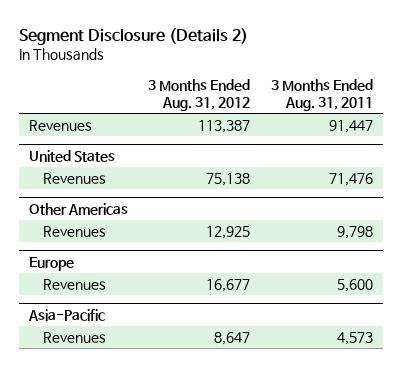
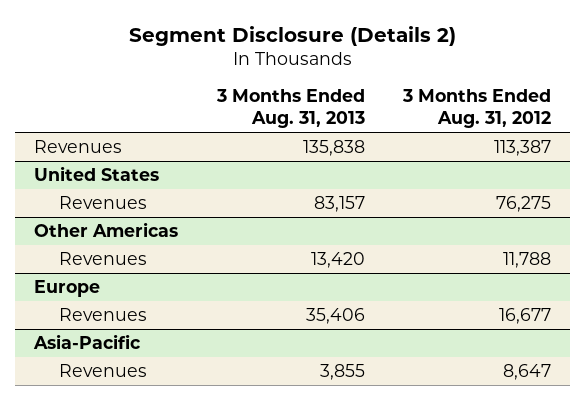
[270,78,373,112] 3 Months Ended Aug. 31, 2011 -> none
none -> [215,89,365,129] 3 Months Ended Aug. 31, 2013
[206,173,251,187] 75,138 -> [496,195,552,212] 76,275
[206,226,251,240] 12,925 -> [503,251,552,268] 11,788

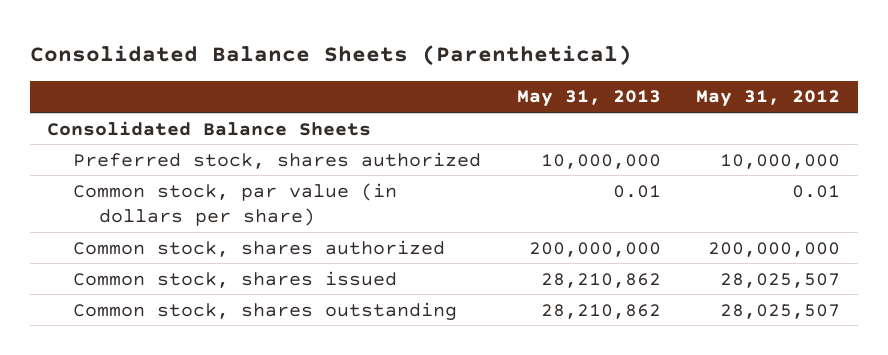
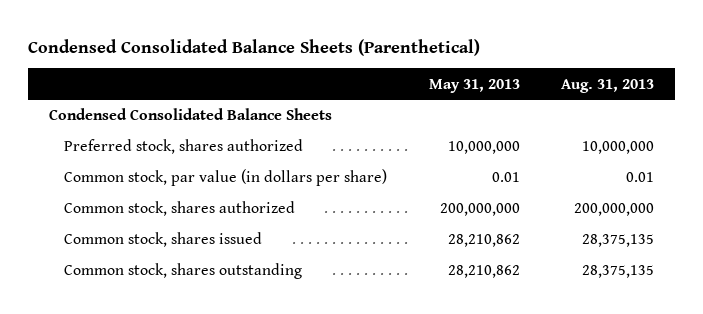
[29,44,632,66] Consolidated Balance Sheets (Parenthetical) -> [27,38,480,56] Condensed Consolidated Balance Sheets (Parenthetical)
[696,90,841,108] May 31, 2012 -> none
none -> [561,78,655,93] Aug. 31, 2013
[47,120,372,136] Consolidated Balance Sheets -> [48,108,332,121] Condensed Consolidated Balance Sheets

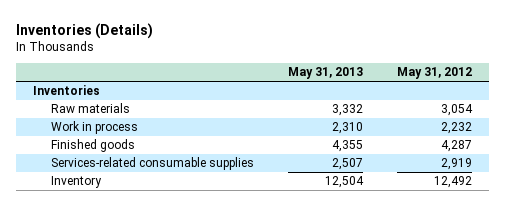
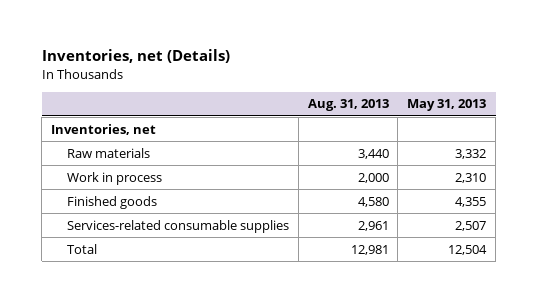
[16,22,154,39] Inventories (Details) -> [41,49,230,64] Inventories, net (Details)
[396,67,472,80] May 31, 2012 -> none
none -> [307,99,389,112] Aug. 31, 2013
[32,85,100,96] Inventories -> [50,123,156,135] Inventories, net
[50,176,102,189] Inventory -> [66,243,97,254] Total

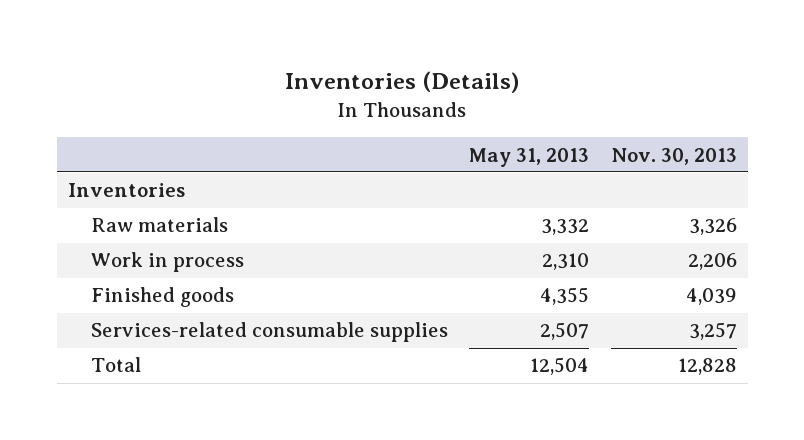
[41,49,230,64] Inventories, net (Details) -> [285,70,520,93] Inventories (Details)
[307,99,389,112] Aug. 31, 2013 -> none
none -> [610,147,737,165] Nov. 30, 2013
[50,123,156,135] Inventories, net -> [67,183,185,198] Inventories

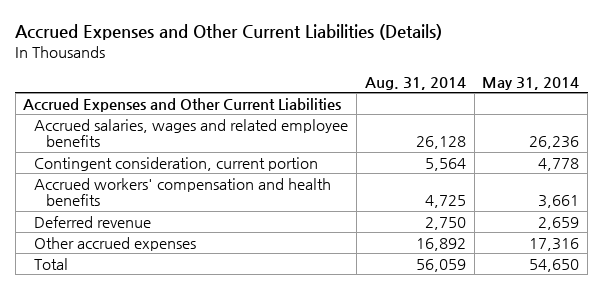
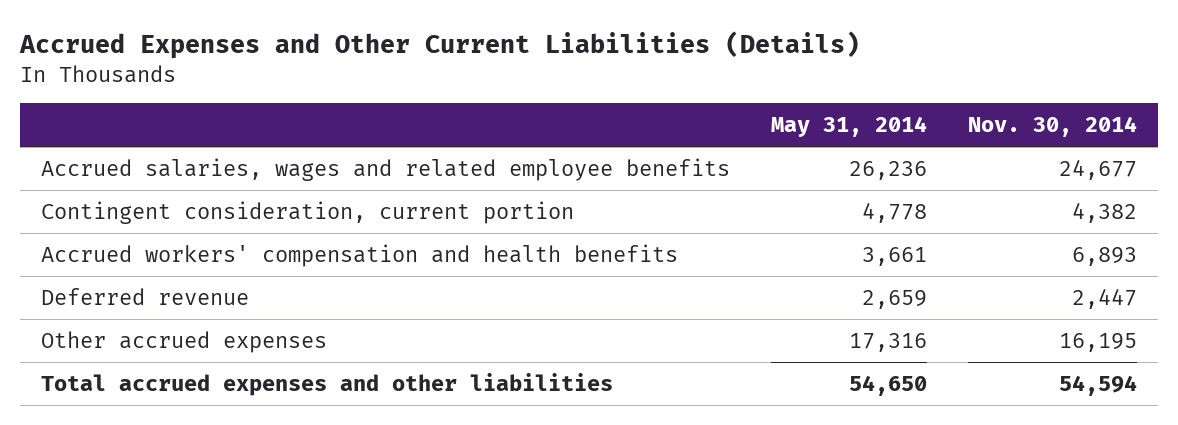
[364,76,466,90] Aug. 31, 2014 -> none
none -> [968,116,1138,138] Nov. 30, 2014
[23,97,342,112] Accrued Expenses and Other Current Liabilities -> none
[34,257,69,270] Total -> [40,372,613,396] Total accrued expenses and other liabilities

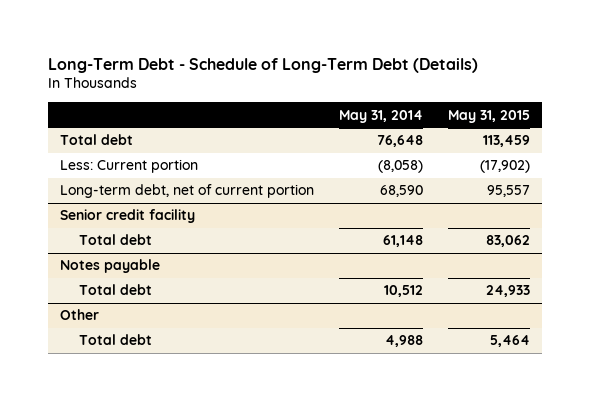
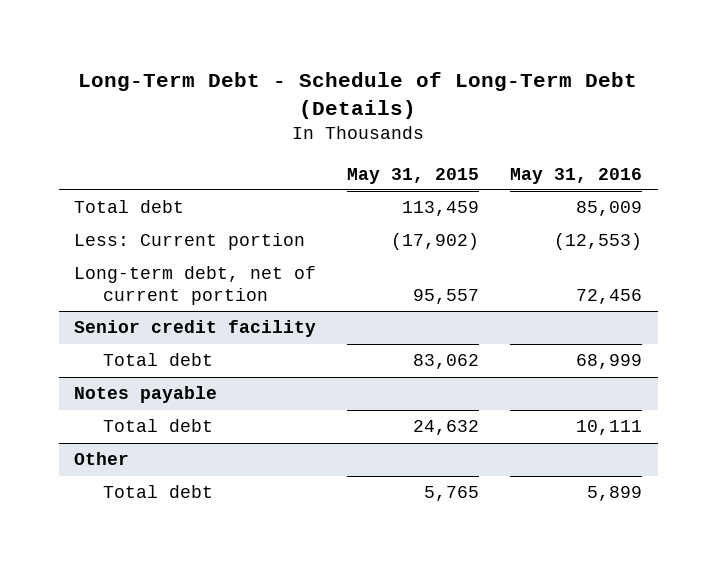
[339,109,424,123] May 31, 2014 -> none
none -> [510,167,643,184] May 31, 2016
[485,285,530,298] 24,933 -> [413,420,480,436] 24,632
[489,335,530,348] 5,464 -> [424,486,480,502] 5,765

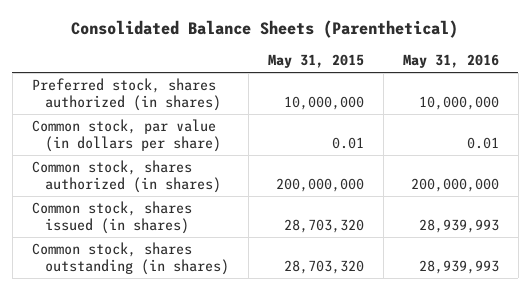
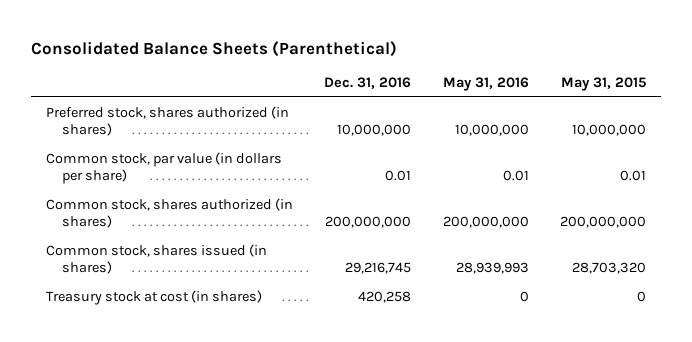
none -> [324,77,412,90] Dec. 31, 2016
[31,241,229,276] Common stock, shares outstanding (in shares) -> none
none -> [46,289,263,305] Treasury stock at cost (in shares)

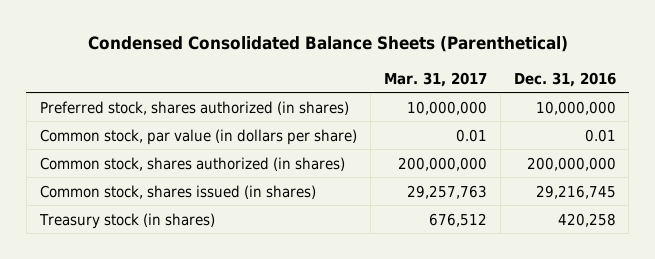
[30,40,397,57] Consolidated Balance Sheets (Parenthetical) -> [87,36,568,53] Condensed Consolidated Balance Sheets (Parenthetical)
[442,77,529,92] May 31, 2016 -> none
[560,77,646,92] May 31, 2015 -> none
none -> [383,71,487,87] Mar. 31, 2017
[46,289,263,305] Treasury stock at cost (in shares) -> [38,212,215,229] Treasury stock (in shares)

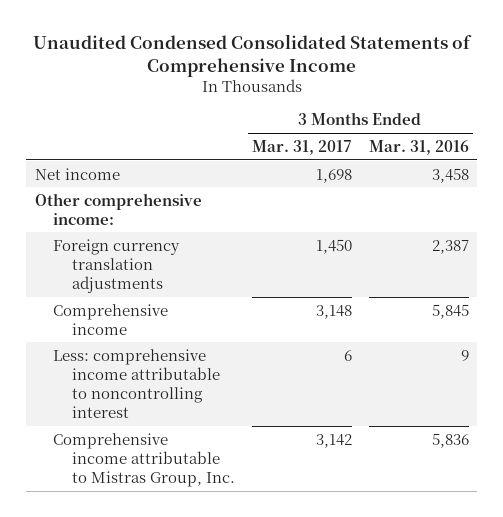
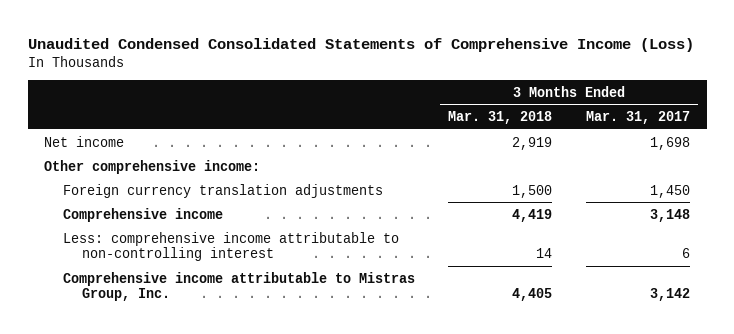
[32,34,472,78] Unaudited Condensed Consolidated Statements of Comprehensive Income -> [27,37,694,52] Unaudited Condensed Consolidated Statements of Comprehensive Income (Loss)
[368,139,469,155] Mar. 31, 2016 -> none
none -> [448,111,553,125] Mar. 31, 2018
[53,348,220,418] Less: comprehensive income attributable to noncontrolling interest -> [62,231,399,262] Less: comprehensive income attributable to non-controlling interest

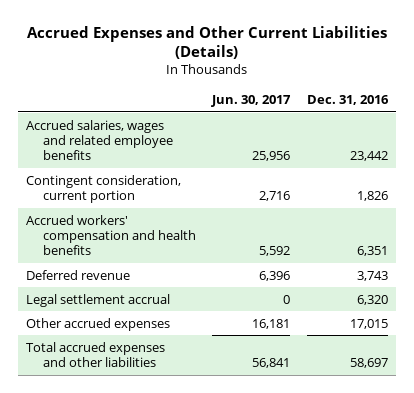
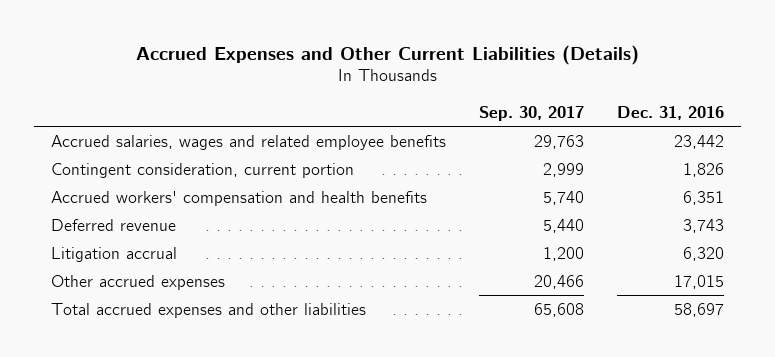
[211,94,292,107] Jun. 30, 2017 -> none
none -> [479,105,585,121] Sep. 30, 2017
[26,293,171,307] Legal settlement accrual -> [50,246,177,262] Litigation accrual

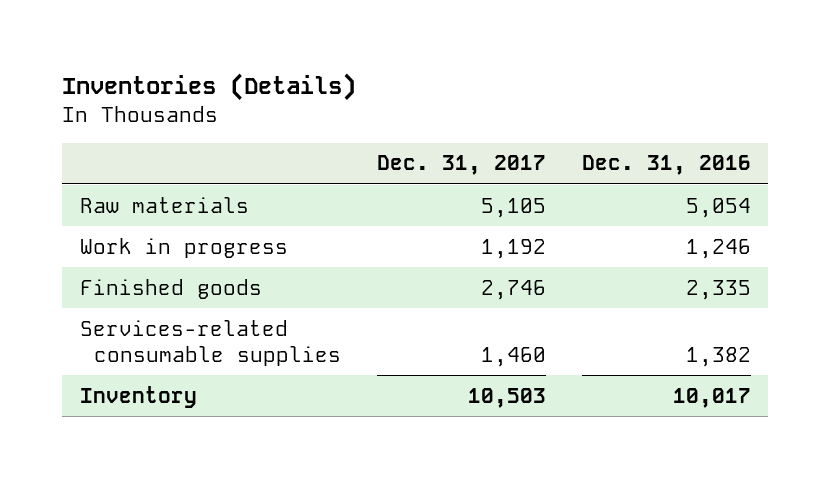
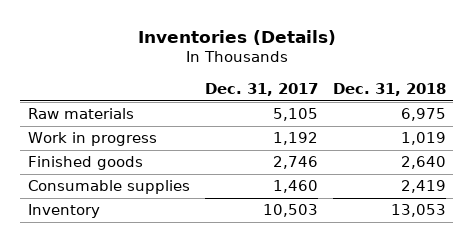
[581,155,751,176] Dec. 31, 2016 -> none
none -> [332,82,446,96] Dec. 31, 2018
[79,319,342,366] Services-related consumable supplies -> [27,180,190,195] Consumable supplies

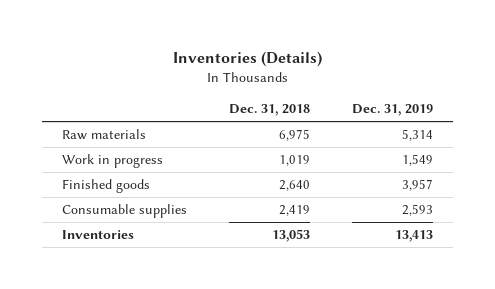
[204,82,318,96] Dec. 31, 2017 -> none
none -> [351,104,433,117] Dec. 31, 2019
[27,204,100,219] Inventory -> [62,230,135,240] Inventories

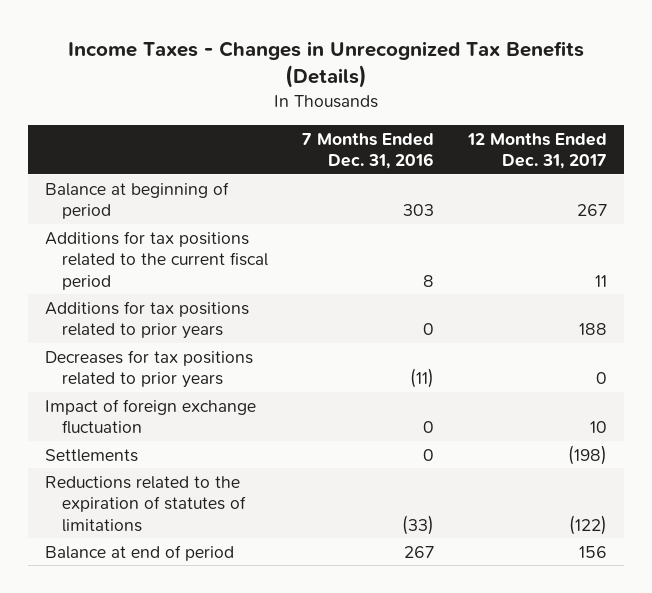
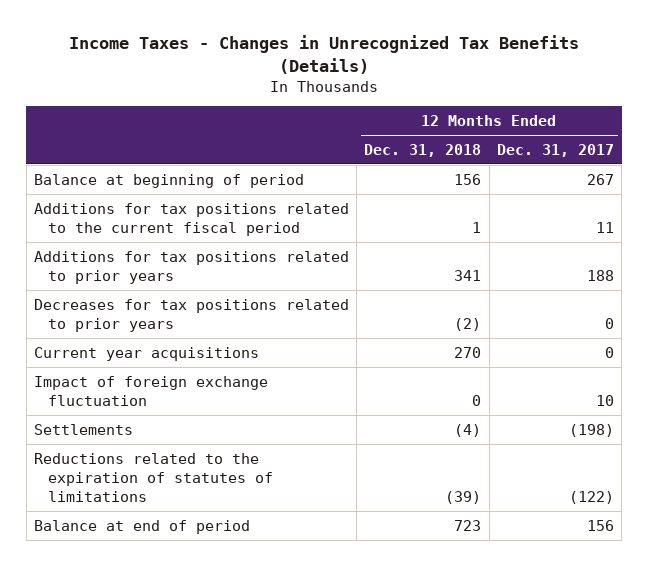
[301,132,434,170] 7 Months Ended Dec. 31, 2016 -> none
none -> [364,143,482,157] Dec. 31, 2018
none -> [33,346,259,361] Current year acquisitions

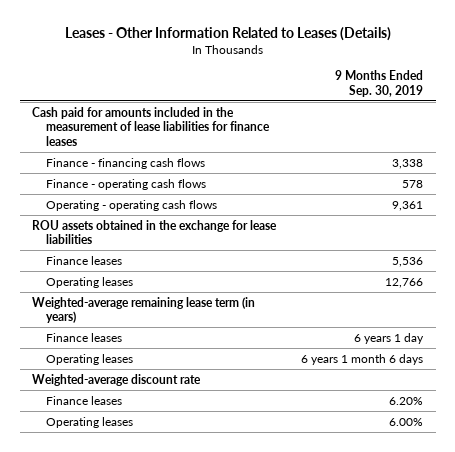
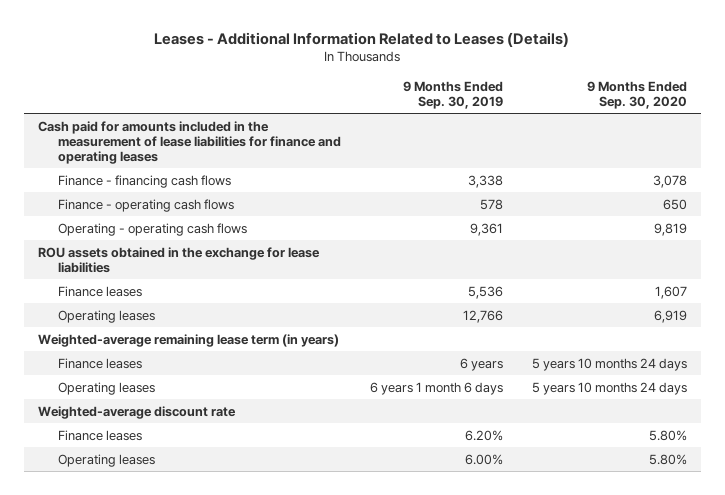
[64,26,391,41] Leases - Other Information Related to Leases (Details) -> [154,31,570,47] Leases - Additional Information Related to Leases (Details)
none -> [586,80,687,109] 9 Months Ended Sep. 30, 2020
[32,106,270,146] Cash paid for amounts included in the measurement of lease liabilities for finance leases -> [38,120,341,164] Cash paid for amounts included in the measurement of lease liabilities for finance and operating leases
[354,332,425,344] 6 years 1 day -> [459,357,503,371] 6 years

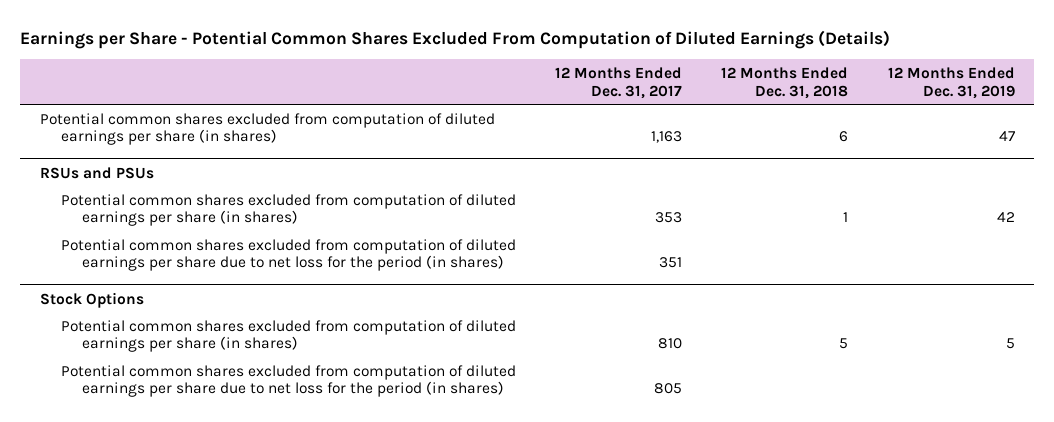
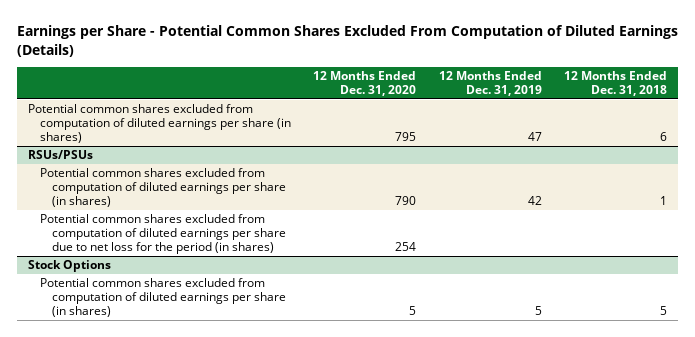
[554,66,682,99] 12 Months Ended Dec. 31, 2017 -> none
none -> [313,71,417,97] 12 Months Ended Dec. 31, 2020
[39,166,154,179] RSUs and PSUs -> [27,150,93,160] RSUs/PSUs
[60,364,516,398] Potential common shares excluded from computation of diluted earnings per share due to net loss for the period (in shares) -> none

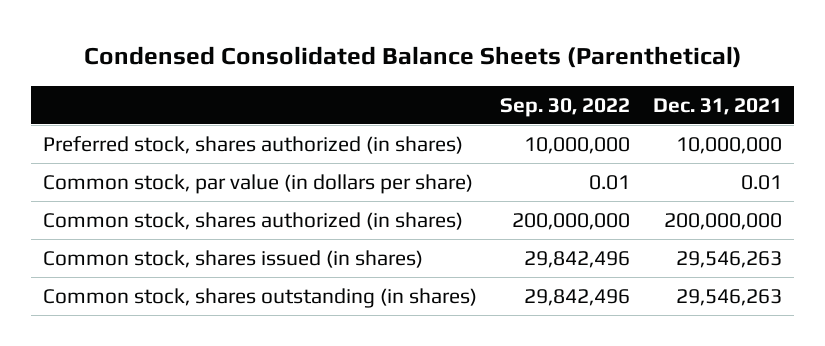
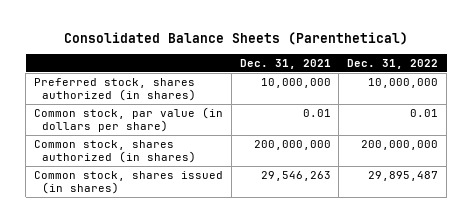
[83,46,742,69] Condensed Consolidated Balance Sheets (Parenthetical) -> [64,32,409,46] Consolidated Balance Sheets (Parenthetical)
[500,97,631,117] Sep. 30, 2022 -> none
none -> [347,58,439,69] Dec. 31, 2022
[43,288,478,309] Common stock, shares outstanding (in shares) -> none

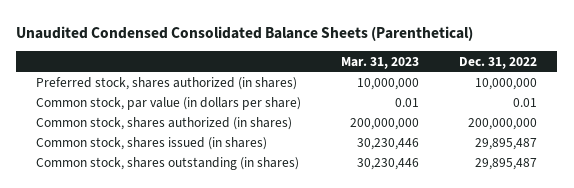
[64,32,409,46] Consolidated Balance Sheets (Parenthetical) -> [16,25,474,41] Unaudited Condensed Consolidated Balance Sheets (Parenthetical)
[239,58,331,69] Dec. 31, 2021 -> none
none -> [341,56,420,69] Mar. 31, 2023
none -> [36,156,300,170] Common stock, shares outstanding (in shares)

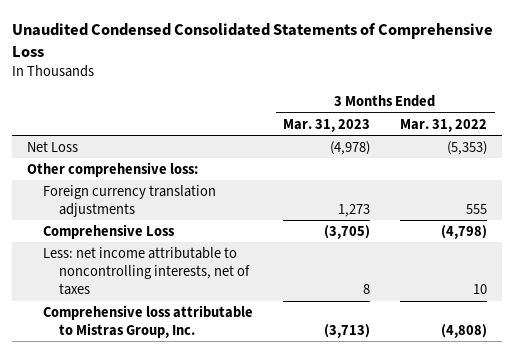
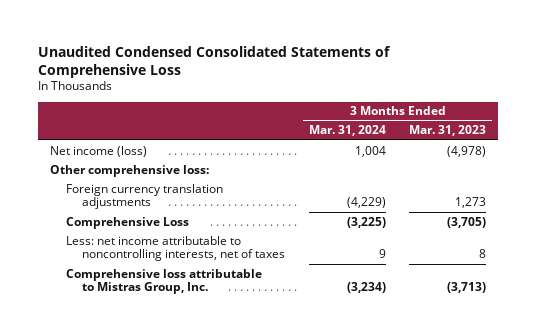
[400,118,488,132] Mar. 31, 2022 -> none
none -> [308,125,386,137] Mar. 31, 2024
[27,140,79,152] Net Loss -> [50,145,148,157] Net income (loss)

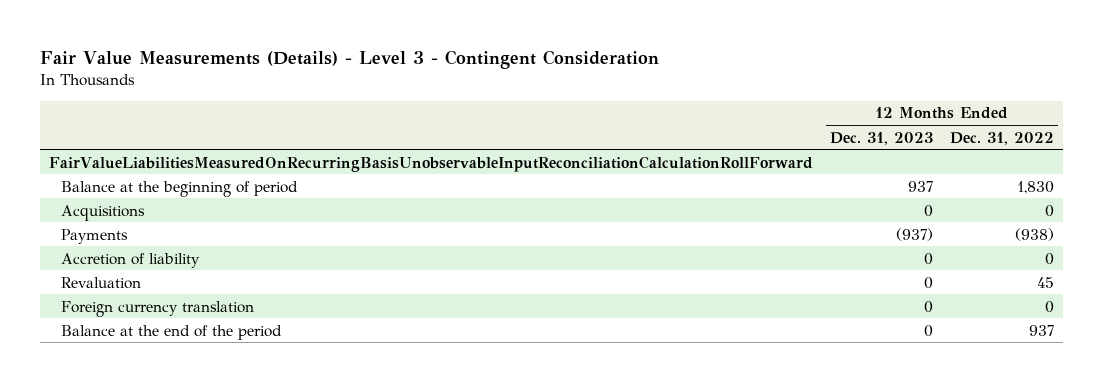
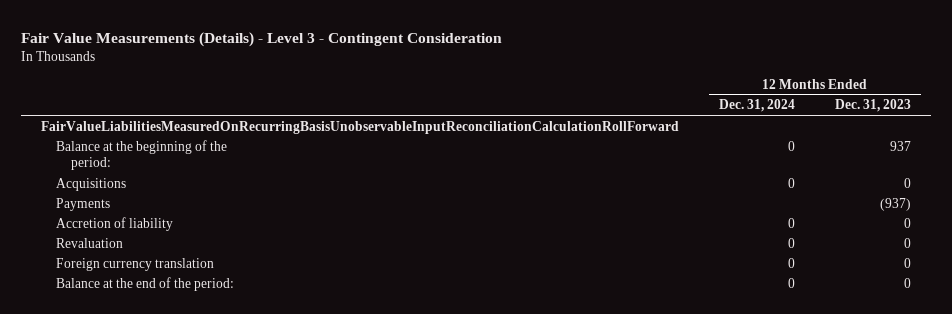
[950,131,1055,145] Dec. 31, 2022 -> none
none -> [719,99,796,113] Dec. 31, 2024
[60,180,298,197] Balance at the beginning of period -> [56,139,228,170] Balance at the beginning of the period:
[60,324,282,340] Balance at the end of the period -> [56,276,235,291] Balance at the end of the period:

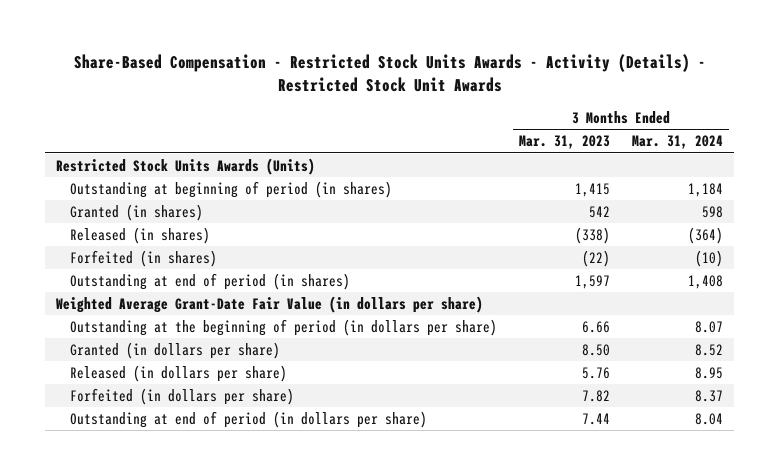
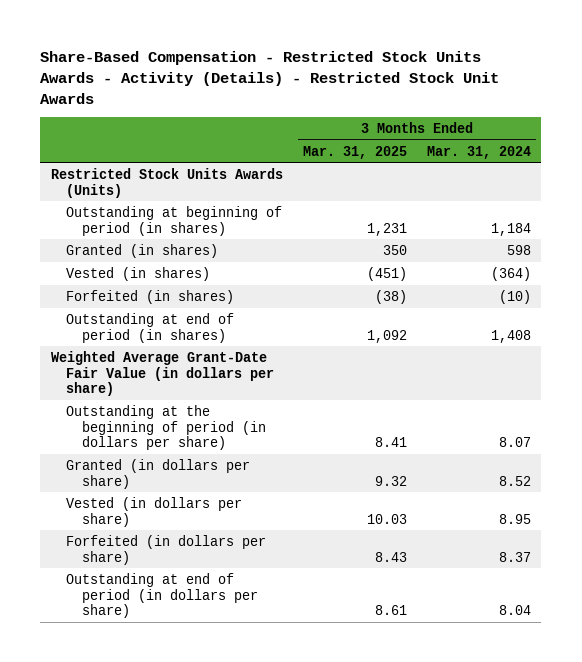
[519,135,611,150] Mar. 31, 2023 -> none
none -> [302,145,407,159] Mar. 31, 2025
[69,226,210,244] Released (in shares) -> [66,266,211,281] Vested (in shares)
[69,364,287,382] Released (in dollars per share) -> [66,496,243,527] Vested (in dollars per share)

